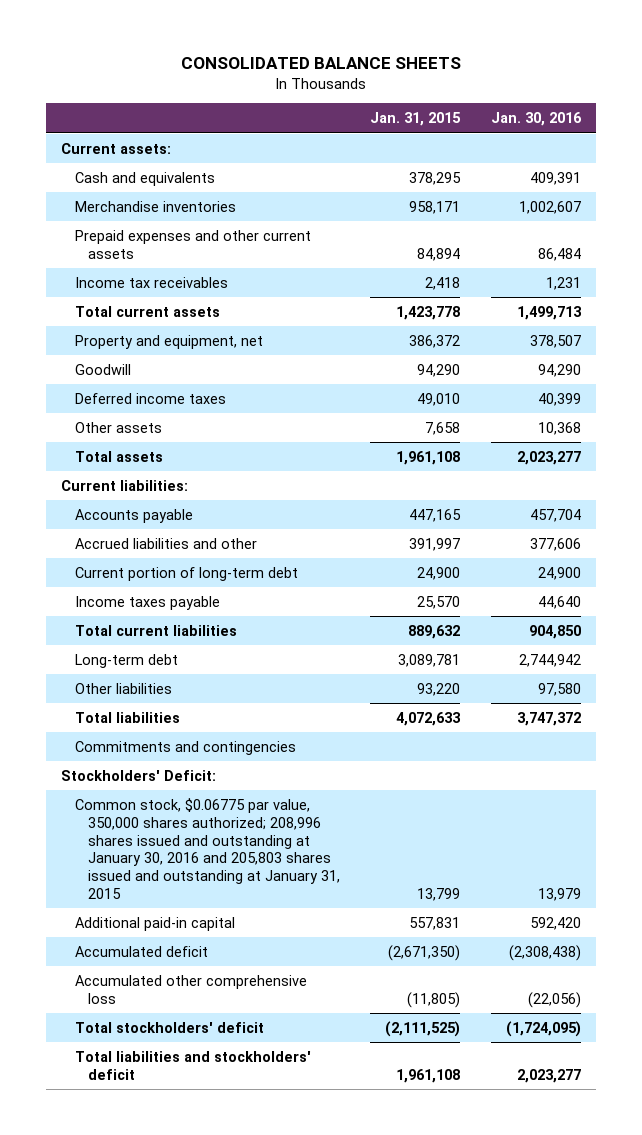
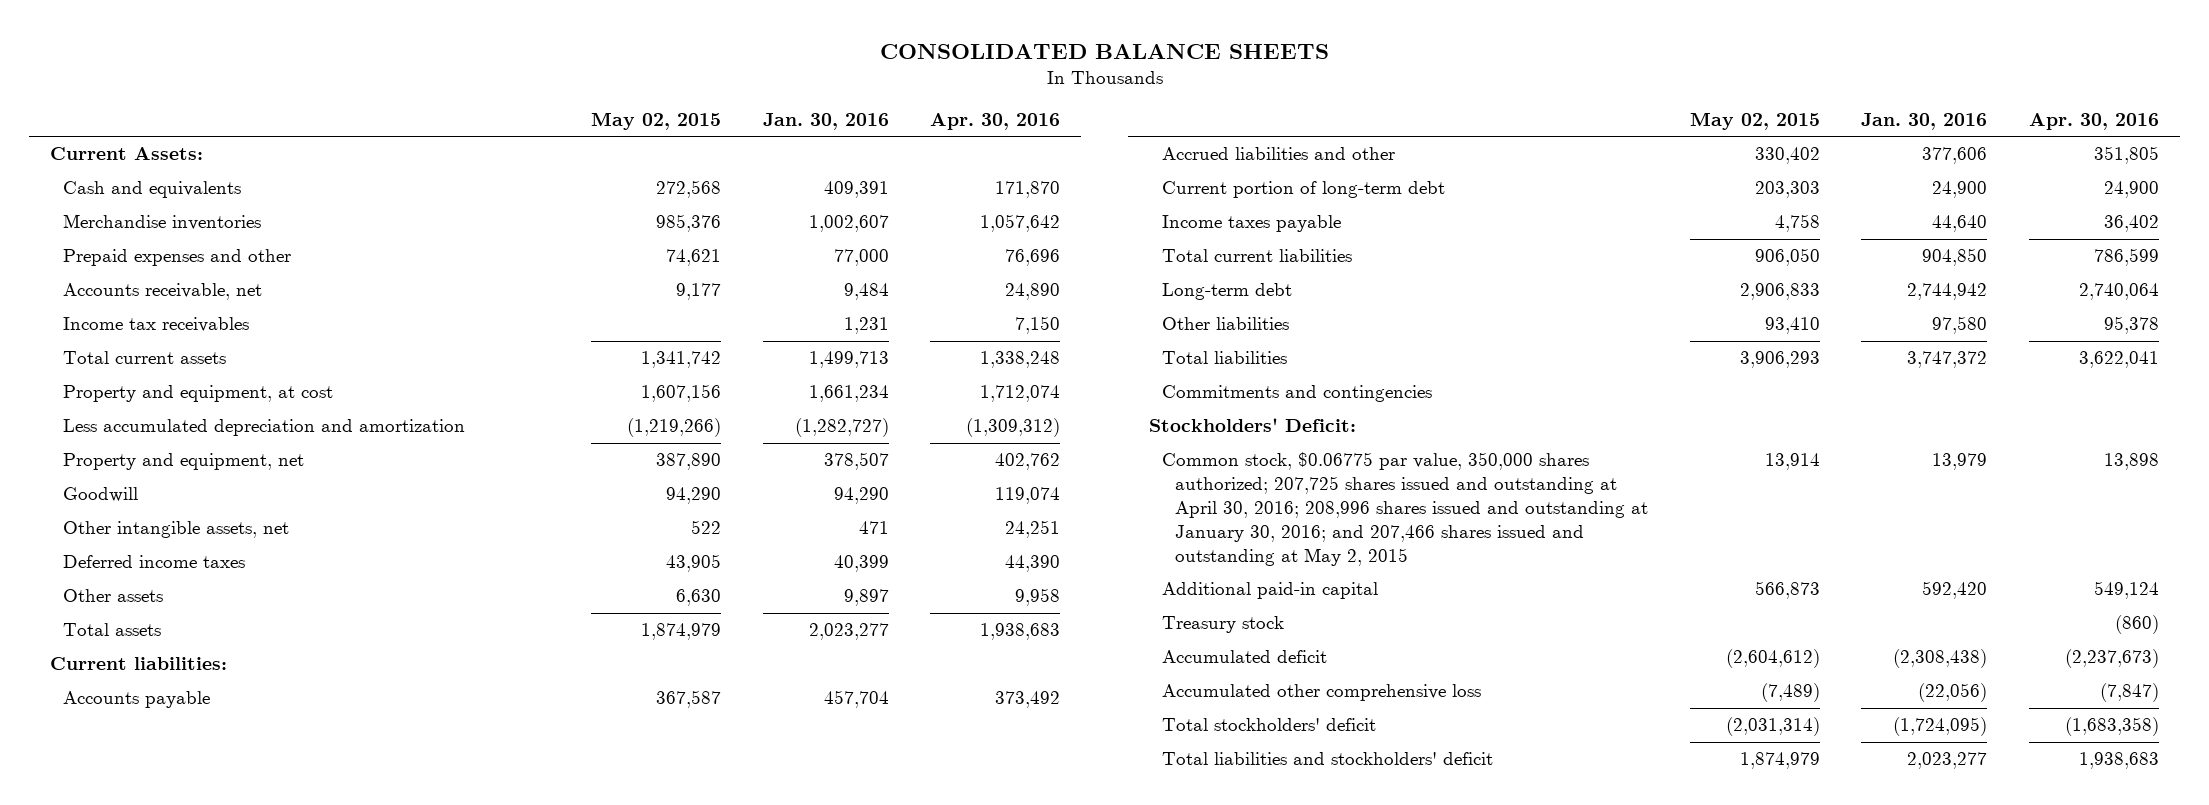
[370,112,462,127] Jan. 31, 2015 -> none
none -> [591,111,722,130] May 02, 2015
none -> [930,112,1061,130] Apr. 30, 2016
[60,142,171,154] Current assets: -> [50,147,204,161] Current Assets:
[74,229,311,259] Prepaid expenses and other current assets -> [63,249,292,267] Prepaid expenses and other
[537,247,581,261] 86,484 -> [833,249,889,267] 77,000
none -> [63,283,263,301] Accounts receivable, net
none -> [63,385,334,403] Property and equipment, at cost
none -> [63,419,466,437] Less accumulated depreciation and amortization
none -> [63,521,290,539] Other intangible assets, net
[537,421,581,435] 10,368 -> [843,589,889,607] 9,897
[74,797,341,899] Common stock, $0.06775 par value, 350,000 shares authorized; 208,996 shares issued and outstanding at January 30, 2016 and 205,803 shares issued and outstanding at January 31, 2015 -> [1162,452,1649,566] Common stock, $0.06775 par value, 350,000 shares authorized; 207,725 shares issued and outstanding at April 30, 2016; 208,996 shares issued and outstanding at January 30, 2016; and 207,466 shares issued and outstanding at May 2, 2015
none -> [1162,616,1285,634] Treasury stock

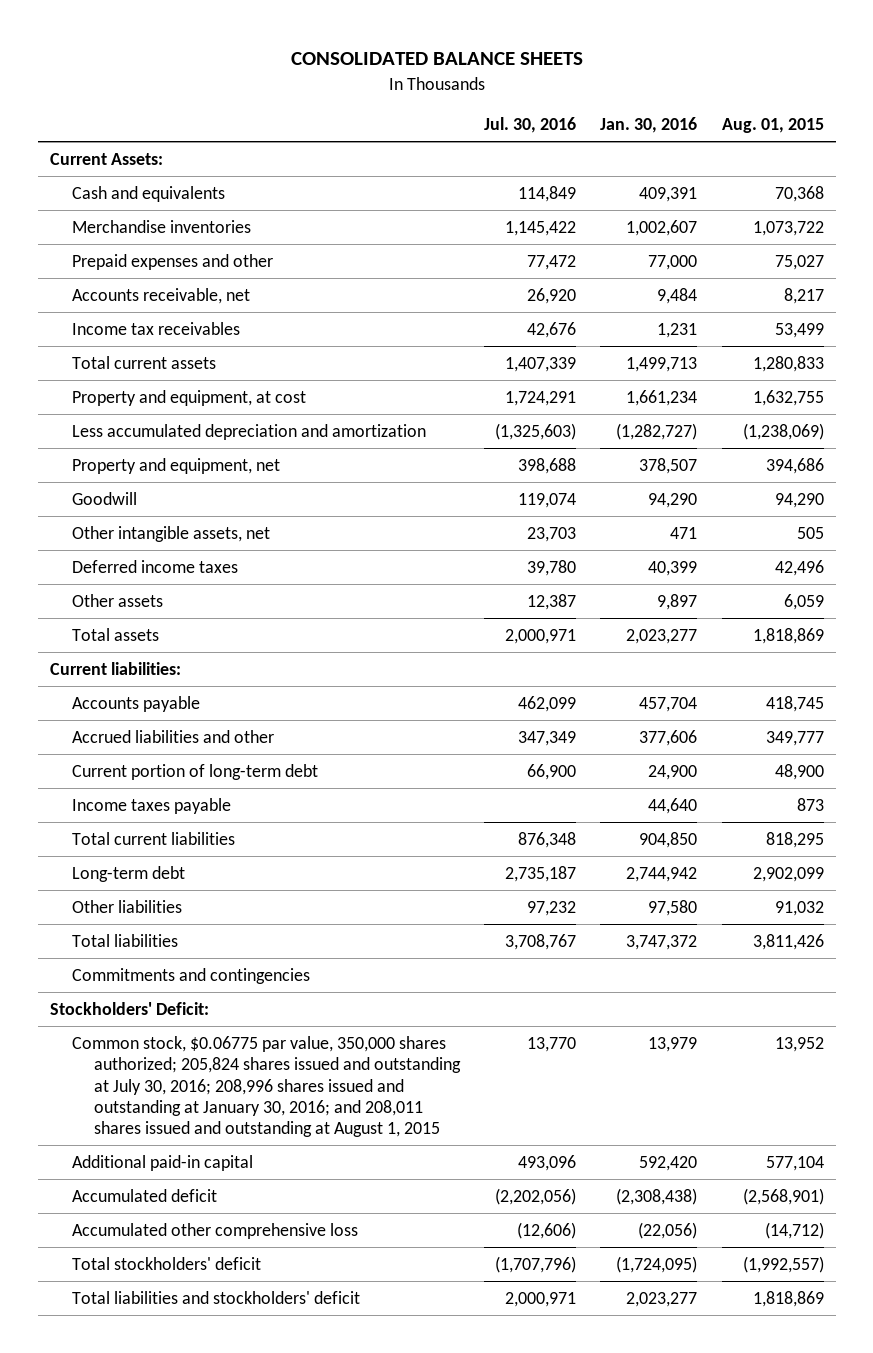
[591,111,722,130] May 02, 2015 -> none
[930,112,1061,130] Apr. 30, 2016 -> none
none -> [484,117,577,134] Jul. 30, 2016
none -> [721,118,824,134] Aug. 01, 2015
[1162,452,1649,566] Common stock, $0.06775 par value, 350,000 shares authorized; 207,725 shares issued and outstanding at April 30, 2016; 208,996 shares issued and outstanding at January 30, 2016; and 207,466 shares issued and outstanding at May 2, 2015 -> [71,1035,462,1138] Common stock, $0.06775 par value, 350,000 shares authorized; 205,824 shares issued and outstanding at July 30, 2016; 208,996 shares issued and outstanding at January 30, 2016; and 208,011 shares issued and outstanding at August 1, 2015
[1162,616,1285,634] Treasury stock -> none

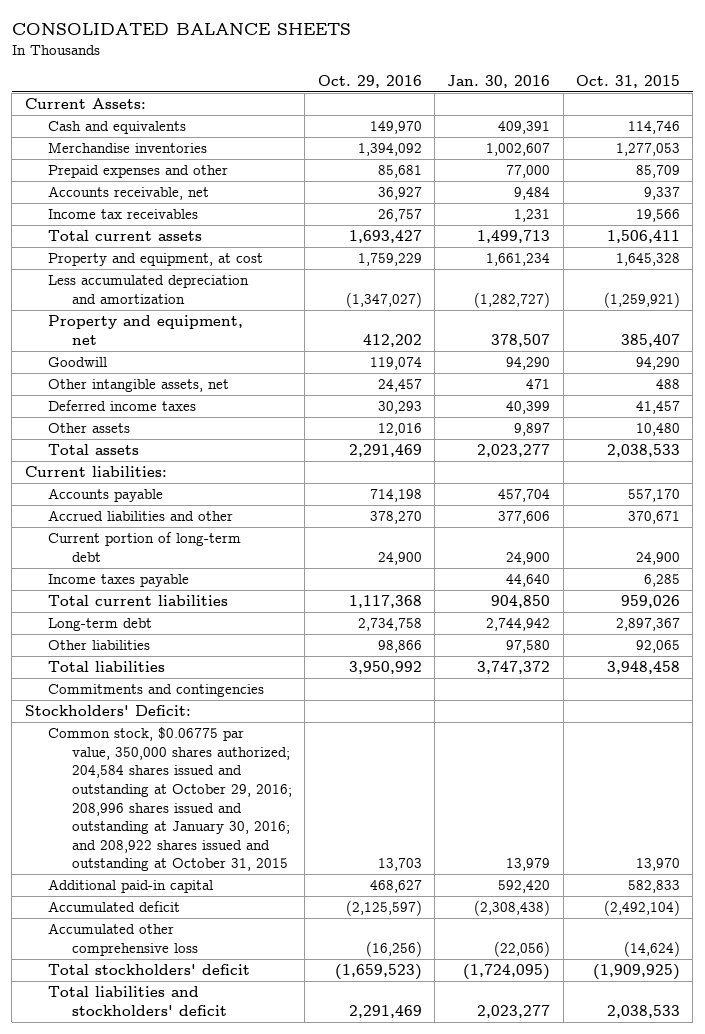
[484,117,577,134] Jul. 30, 2016 -> none
[721,118,824,134] Aug. 01, 2015 -> none
none -> [317,74,422,88] Oct. 29, 2016
none -> [575,74,680,88] Oct. 31, 2015
[71,1035,462,1138] Common stock, $0.06775 par value, 350,000 shares authorized; 205,824 shares issued and outstanding at July 30, 2016; 208,996 shares issued and outstanding at January 30, 2016; and 208,011 shares issued and outstanding at August 1, 2015 -> [48,727,292,872] Common stock, $0.06775 par value, 350,000 shares authorized; 204,584 shares issued and outstanding at October 29, 2016; 208,996 shares issued and outstanding at January 30, 2016; and 208,922 shares issued and outstanding at October 31, 2015

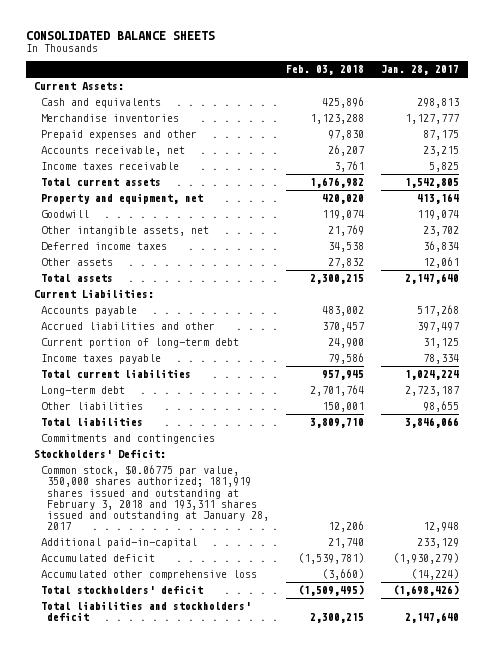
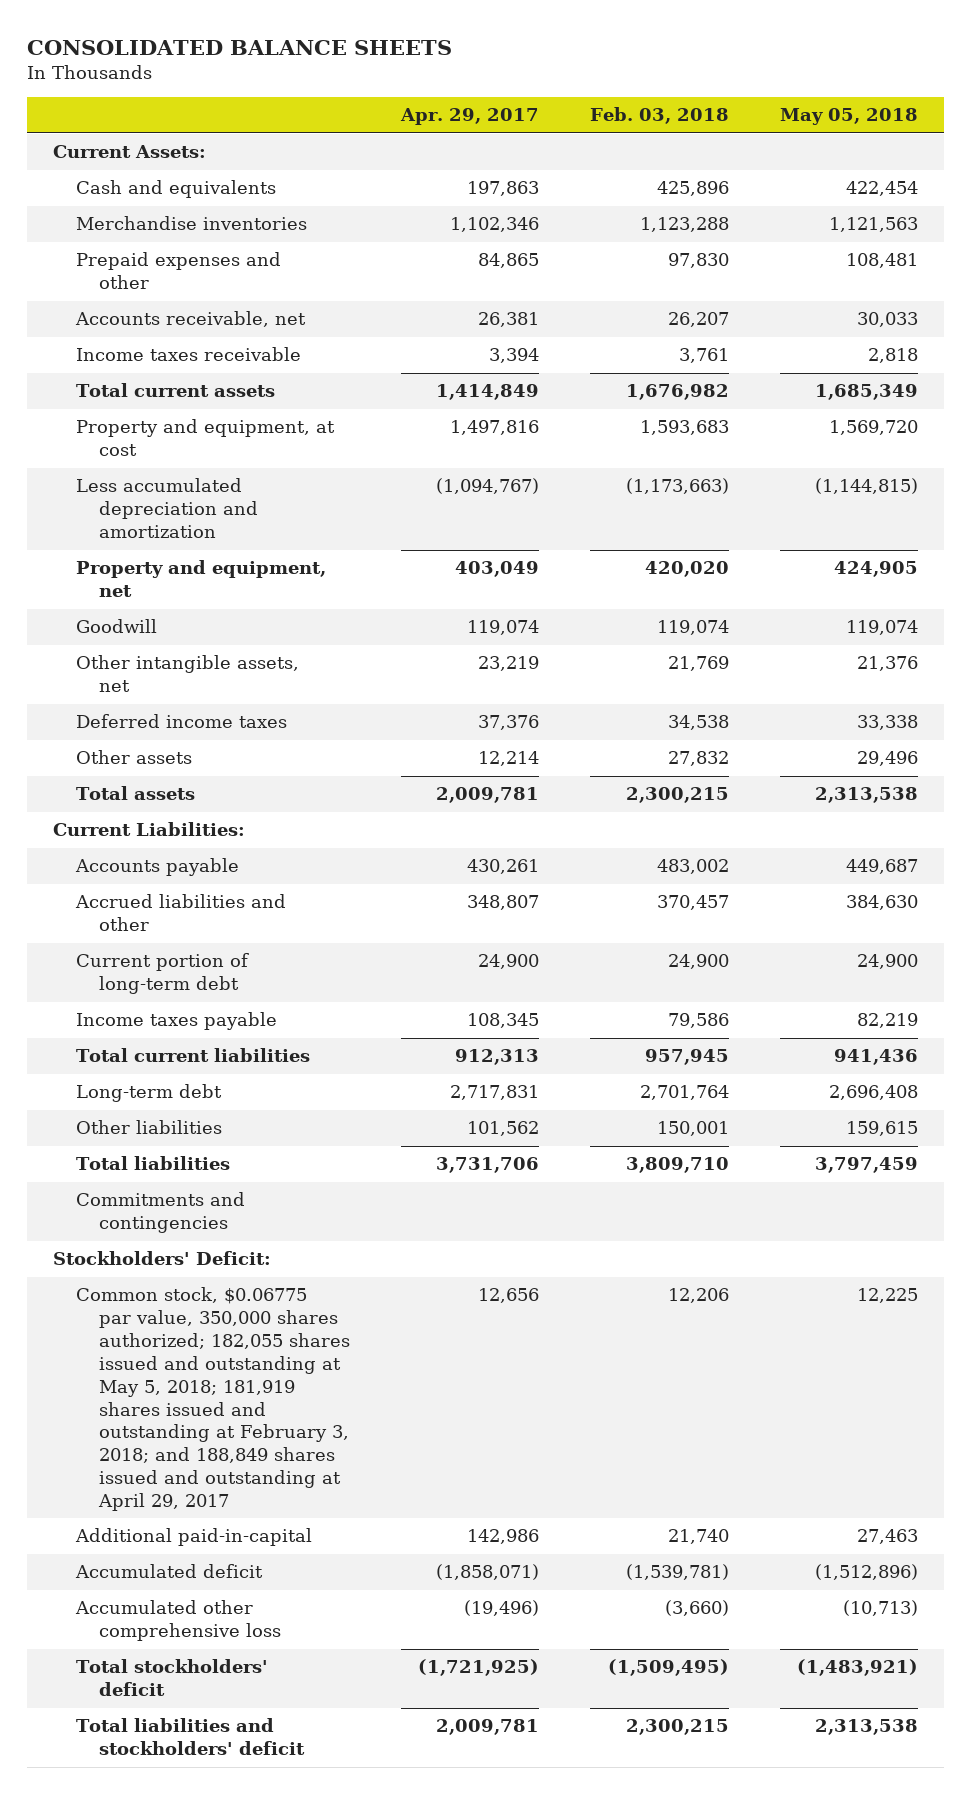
[381,65,460,76] Jan. 28, 2017 -> none
none -> [399,108,539,126] Apr. 29, 2017
none -> [780,108,919,126] May 05, 2018
none -> [75,419,335,457] Property and equipment, at cost
none -> [75,478,258,539] Less accumulated depreciation and amortization
[40,465,270,530] Common stock, $0.06775 par value, 350,000 shares authorized; 181,919 shares issued and outstanding at February 3, 2018 and 193,311 shares issued and outstanding at January 28, 2017 -> [75,1287,350,1511] Common stock, $0.06775 par value, 350,000 shares authorized; 182,055 shares issued and outstanding at May 5, 2018; 181,919 shares issued and outstanding at February 3, 2018; and 188,849 shares issued and outstanding at April 29, 2017

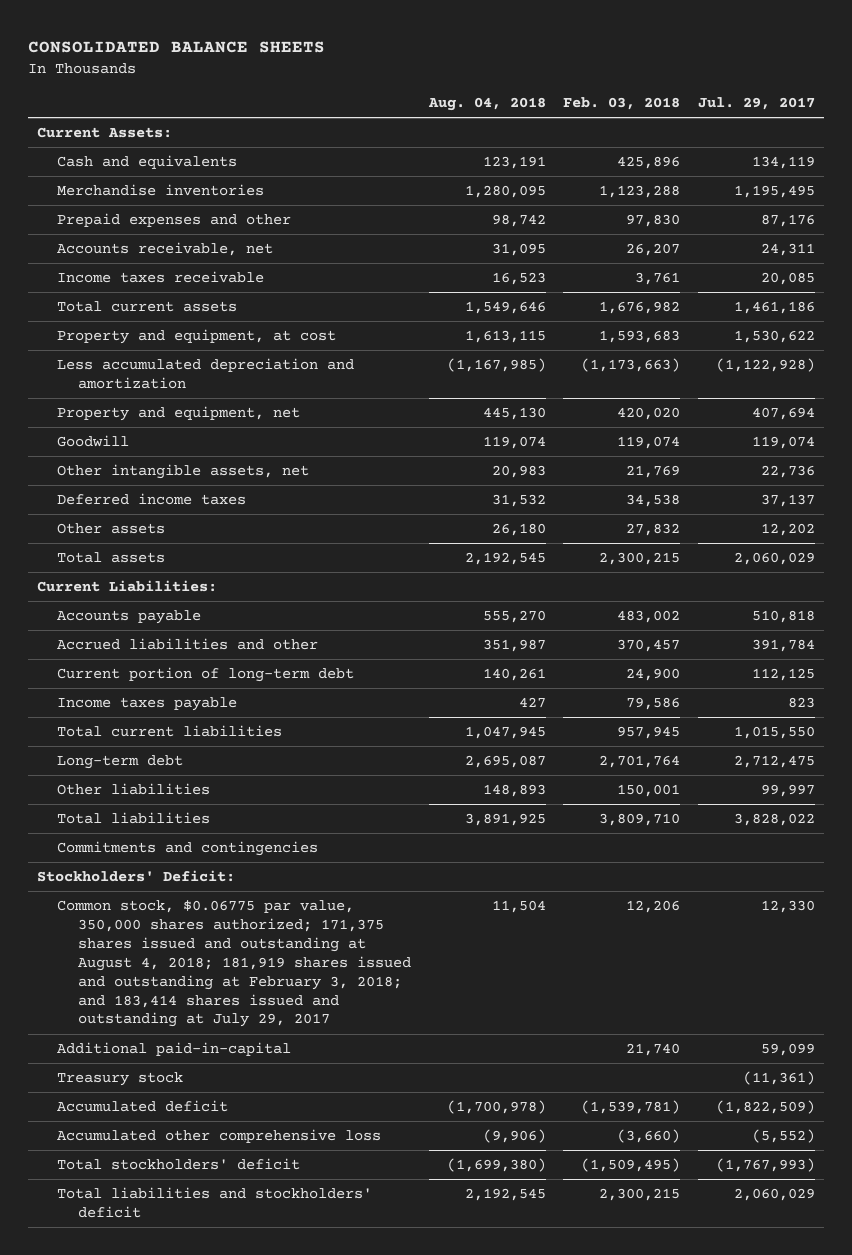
[399,108,539,126] Apr. 29, 2017 -> none
[780,108,919,126] May 05, 2018 -> none
none -> [427,97,546,112] Aug. 04, 2018
none -> [697,97,815,111] Jul. 29, 2017
[75,1287,350,1511] Common stock, $0.06775 par value, 350,000 shares authorized; 182,055 shares issued and outstanding at May 5, 2018; 181,919 shares issued and outstanding at February 3, 2018; and 188,849 shares issued and outstanding at April 29, 2017 -> [57,900,411,1028] Common stock, $0.06775 par value, 350,000 shares authorized; 171,375 shares issued and outstanding at August 4, 2018; 181,919 shares issued and outstanding at February 3, 2018; and 183,414 shares issued and outstanding at July 29, 2017
none -> [57,1072,184,1087] Treasury stock

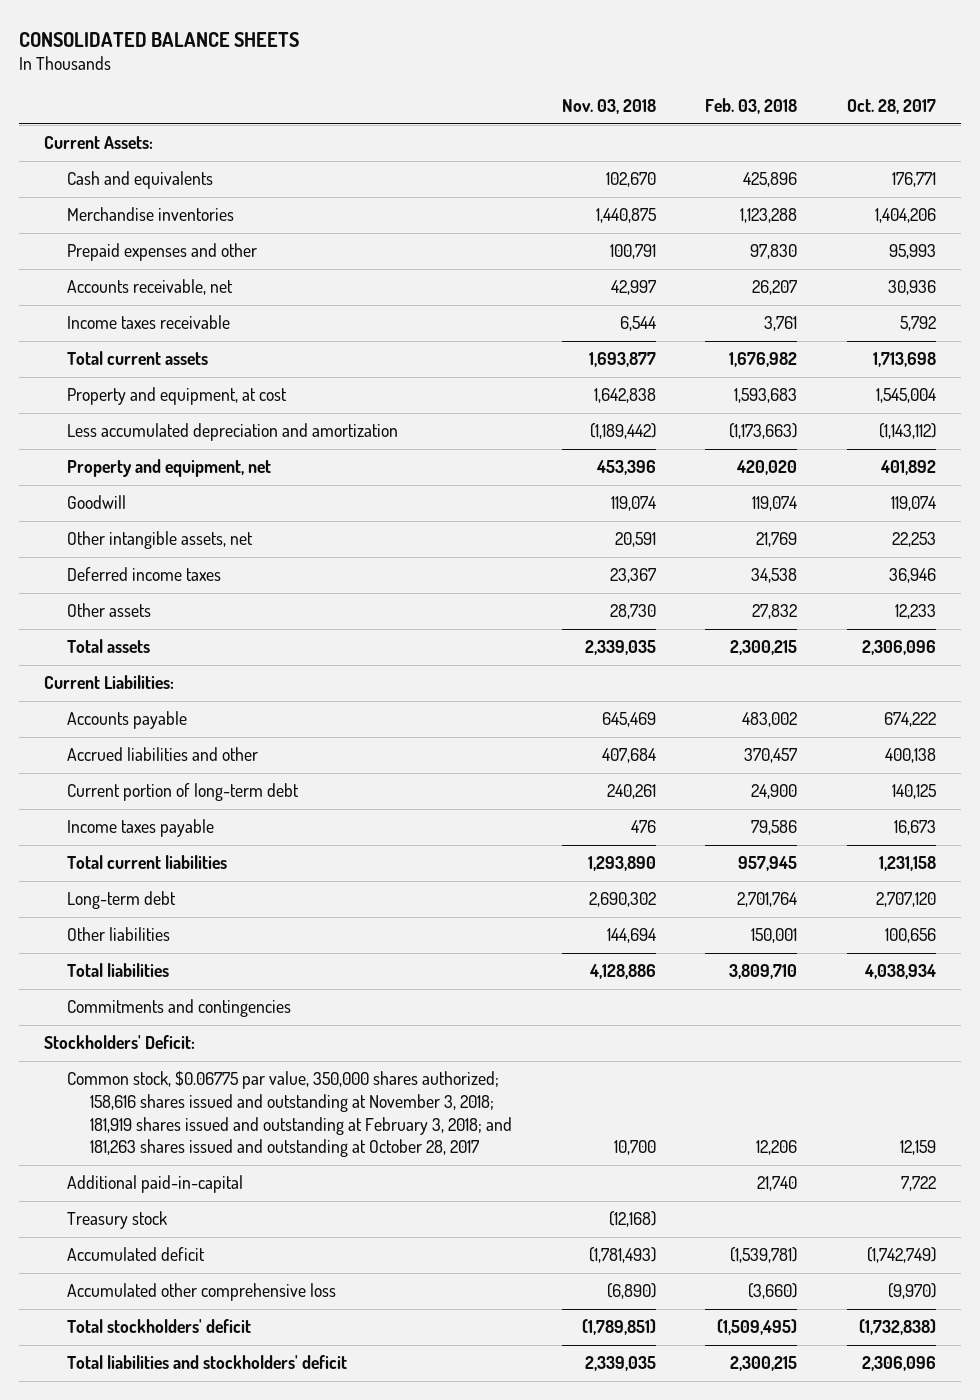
[427,97,546,112] Aug. 04, 2018 -> none
[697,97,815,111] Jul. 29, 2017 -> none
none -> [561,99,656,115] Nov. 03, 2018
none -> [847,99,937,115] Oct. 28, 2017
[57,900,411,1028] Common stock, $0.06775 par value, 350,000 shares authorized; 171,375 shares issued and outstanding at August 4, 2018; 181,919 shares issued and outstanding at February 3, 2018; and 183,414 shares issued and outstanding at July 29, 2017 -> [67,1071,512,1158] Common stock, $0.06775 par value, 350,000 shares authorized; 158,616 shares issued and outstanding at November 3, 2018; 181,919 shares issued and outstanding at February 3, 2018; and 181,263 shares issued and outstanding at October 28, 2017

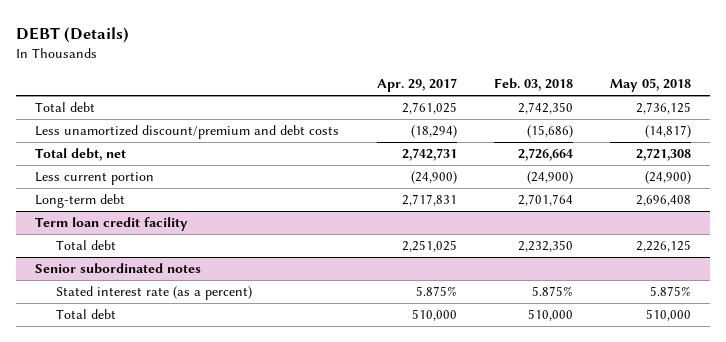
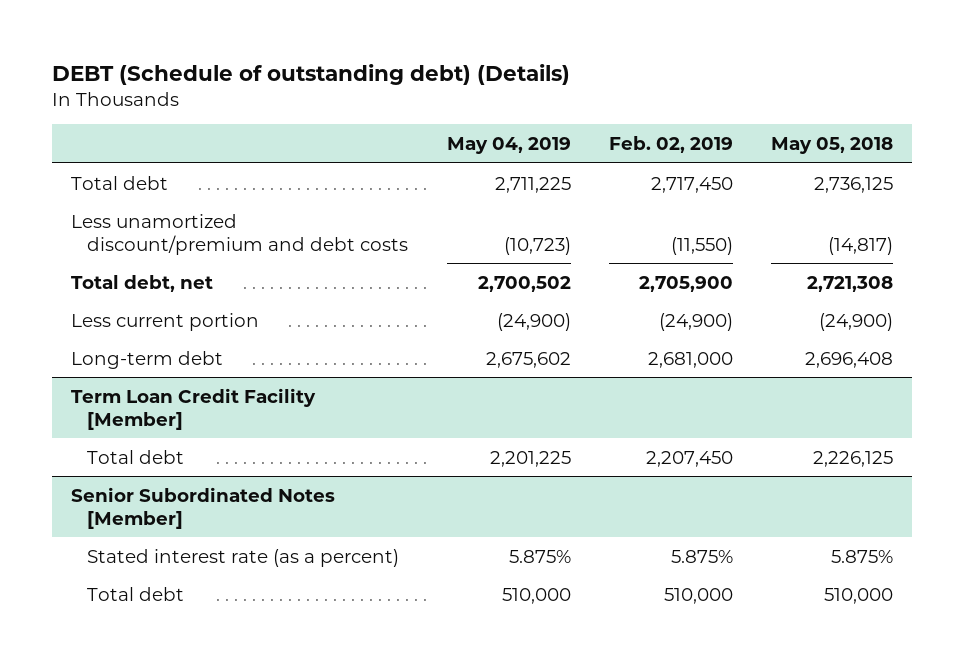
[16,26,130,43] DEBT (Details) -> [51,63,570,85] DEBT (Schedule of outstanding debt) (Details)
[376,78,457,93] Apr. 29, 2017 -> none
[493,78,573,92] Feb. 03, 2018 -> none
none -> [446,137,571,155] May 04, 2019
none -> [608,136,733,154] Feb. 02, 2019
[35,217,189,232] Term loan credit facility -> [70,387,316,430] Term Loan Credit Facility [Member]
[35,263,202,275] Senior subordinated notes -> [70,486,335,529] Senior Subordinated Notes [Member]

